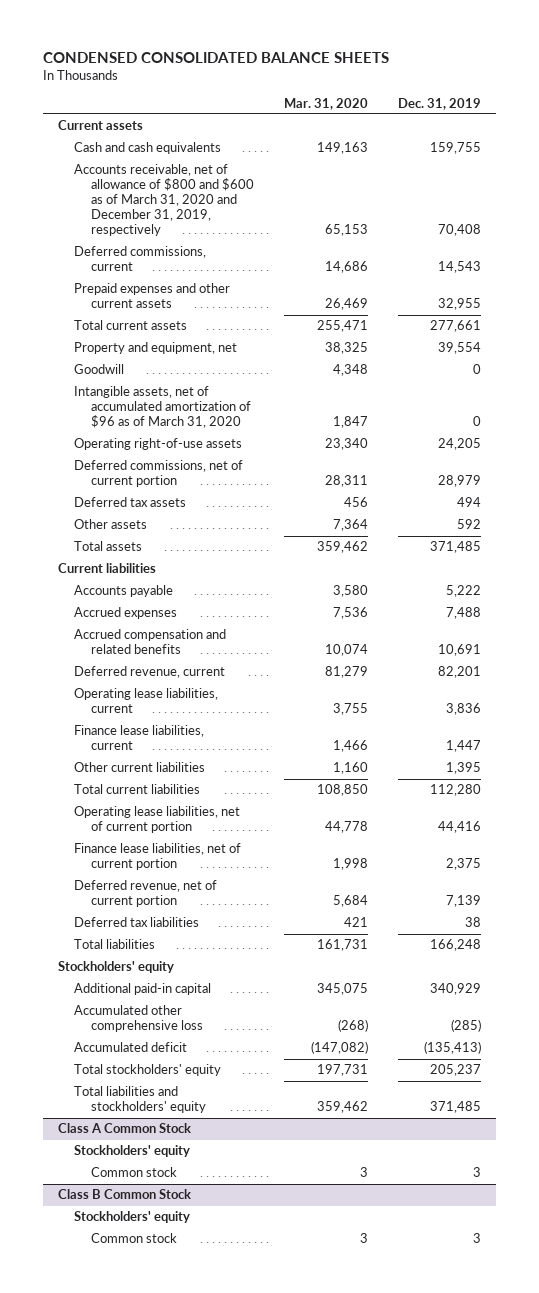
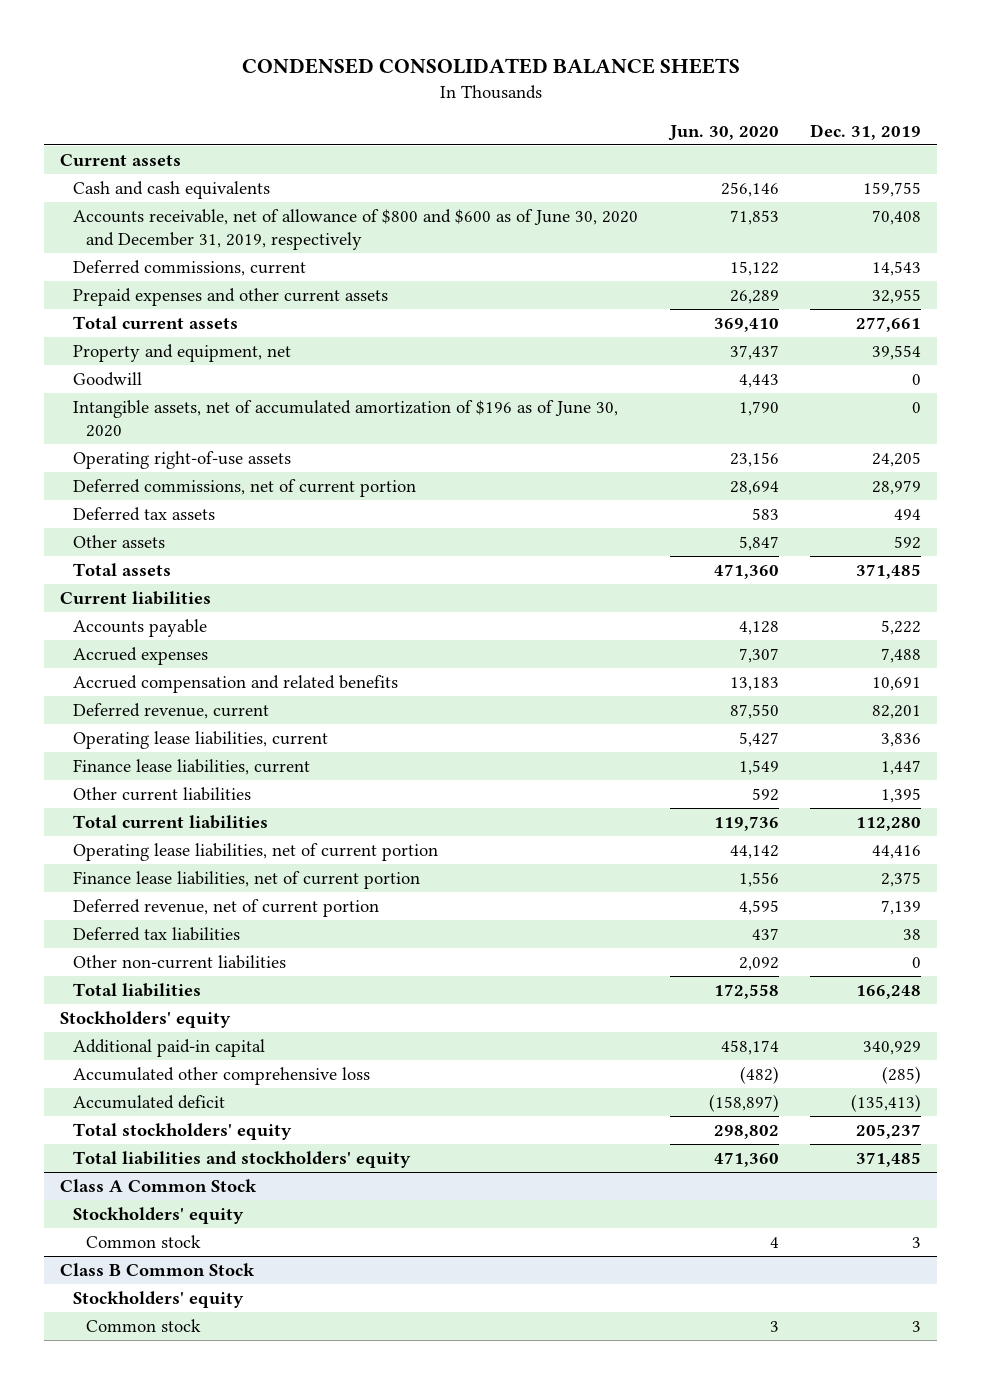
[283,97,368,110] Mar. 31, 2020 -> none
none -> [667,124,779,141] Jun. 30, 2020
[74,164,254,237] Accounts receivable, net of allowance of $800 and $600 as of March 31, 2020 and December 31, 2019, respectively -> [73,209,639,250] Accounts receivable, net of allowance of $800 and $600 as of June 30, 2020 and December 31, 2019, respectively
[74,386,251,429] Intangible assets, net of accumulated amortization of $96 as of March 31, 2020 -> [73,400,619,437] Intangible assets, net of accumulated amortization of $196 as of June 30, 2020
none -> [73,955,287,970] Other non-current liabilities

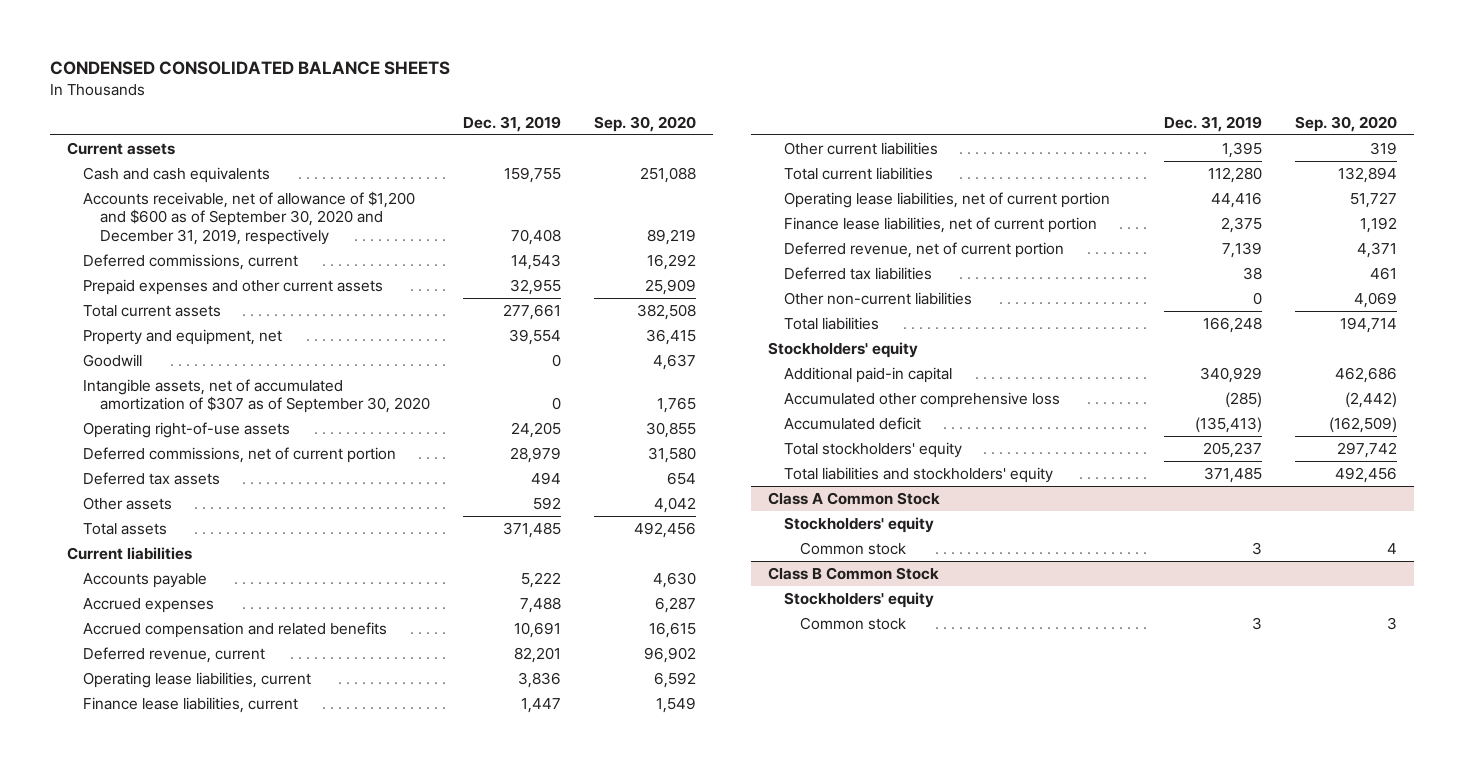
[667,124,779,141] Jun. 30, 2020 -> none
none -> [594,115,697,132] Sep. 30, 2020
[73,209,639,250] Accounts receivable, net of allowance of $800 and $600 as of June 30, 2020 and December 31, 2019, respectively -> [83,190,416,245] Accounts receivable, net of allowance of $1,200 and $600 as of September 30, 2020 and December 31, 2019, respectively
[73,400,619,437] Intangible assets, net of accumulated amortization of $196 as of June 30, 2020 -> [83,378,430,414] Intangible assets, net of accumulated amortization of $307 as of September 30, 2020

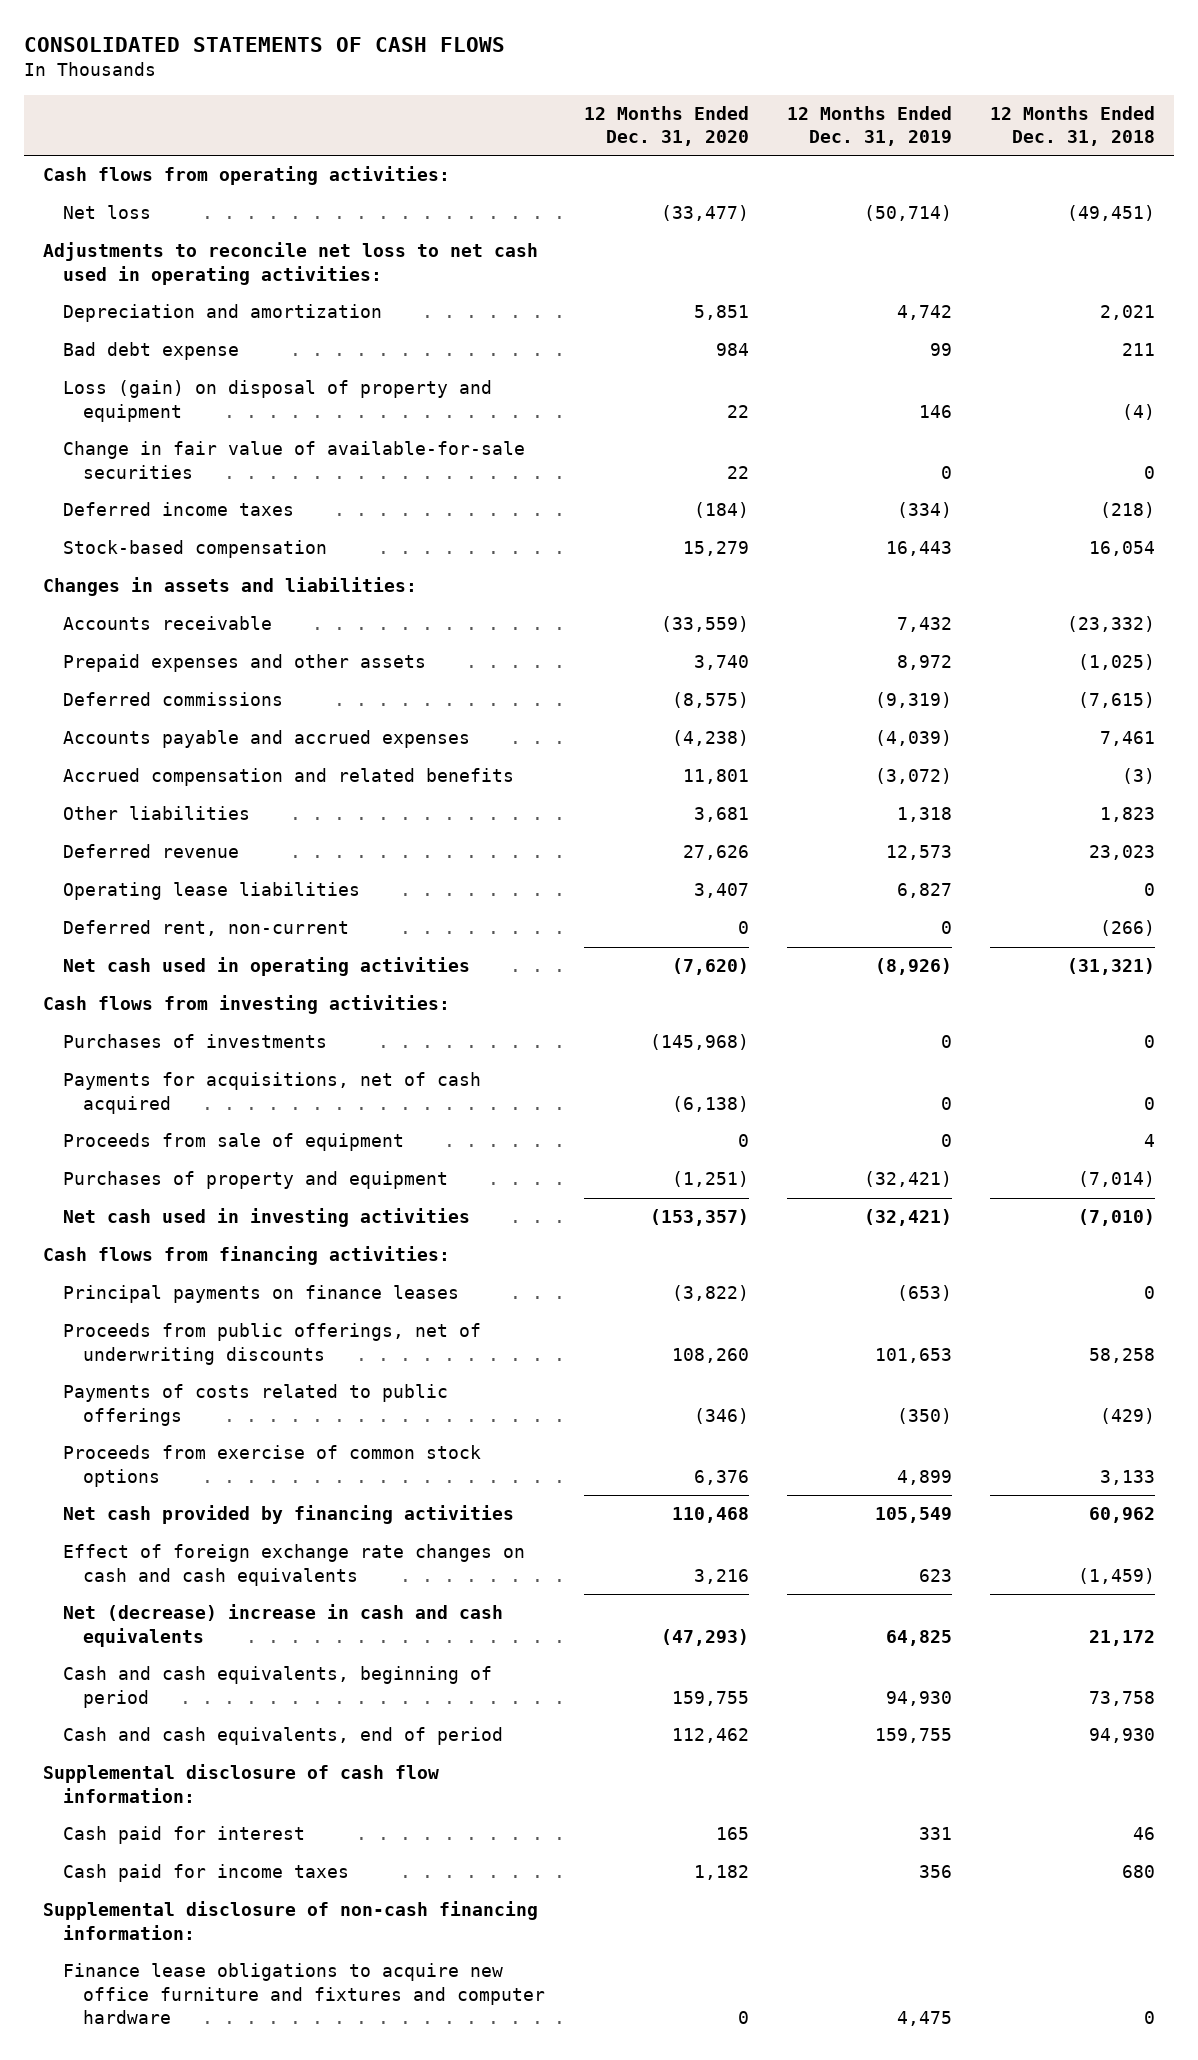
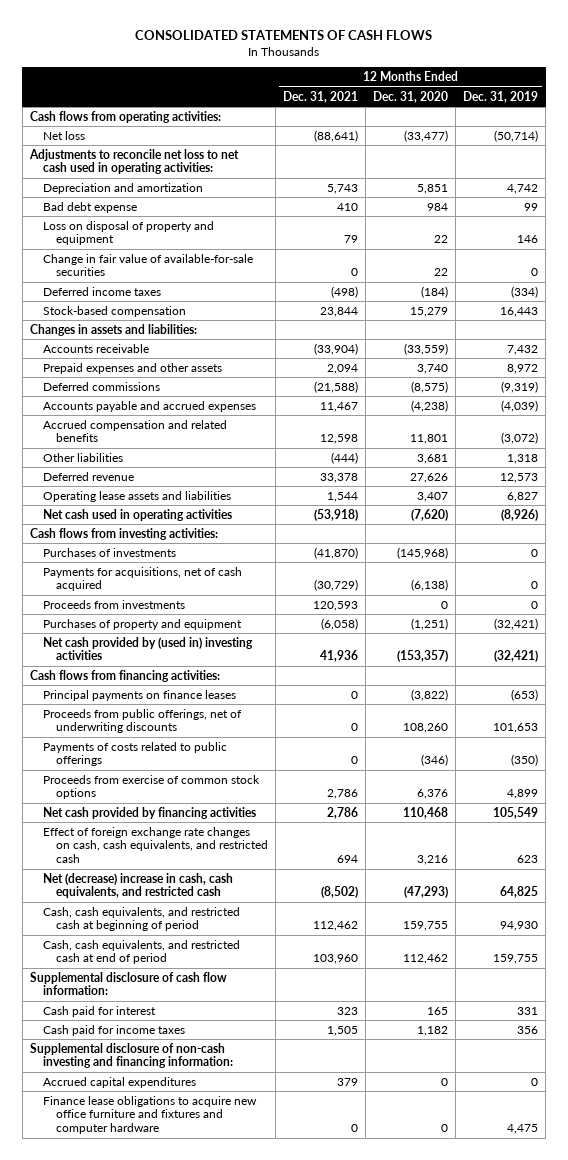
[989,105,1155,147] 12 Months Ended Dec. 31, 2018 -> none
none -> [282,90,358,103] Dec. 31, 2021
[63,380,493,422] Loss (gain) on disposal of property and equipment -> [42,220,214,246] Loss on disposal of property and equipment
[63,920,350,937] Deferred rent, non-current -> none
[63,882,361,901] Operating lease liabilities -> [42,490,231,502] Operating lease assets and liabilities
[63,1133,405,1152] Proceeds from sale of equipment -> none
none -> [42,599,185,609] Proceeds from investments
[63,1208,471,1228] Net cash used in investing activities -> [42,636,253,661] Net cash provided by (used in) investing activities
[63,1544,526,1586] Effect of foreign exchange rate changes on cash and cash equivalents -> [42,826,268,863] Effect of foreign exchange rate changes on cash, cash equivalents, and restricted cash
[63,1604,504,1647] Net (decrease) increase in cash and cash equivalents -> [42,872,233,899] Net (decrease) increase in cash, cash equivalents, and restricted cash
[63,1666,493,1708] Cash and cash equivalents, beginning of period -> [42,906,240,932] Cash, cash equivalents, and restricted cash at beginning of period
[63,1727,504,1746] Cash and cash equivalents, end of period -> [42,939,240,965] Cash, cash equivalents, and restricted cash at end of period
[43,1901,539,1940] Supplemental disclosure of non-cash financing information: -> [29,1042,233,1069] Supplemental disclosure of non-cash investing and financing information:
none -> [42,1076,196,1088] Accrued capital expenditures

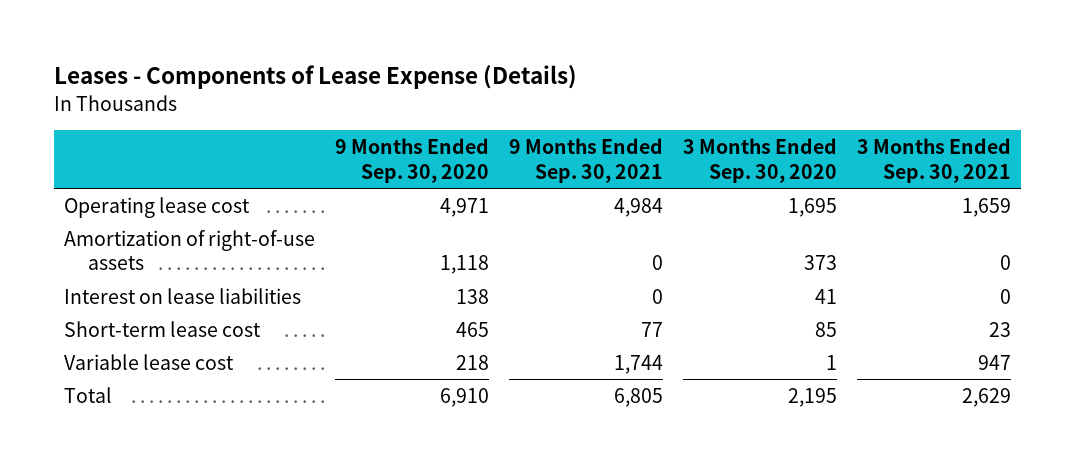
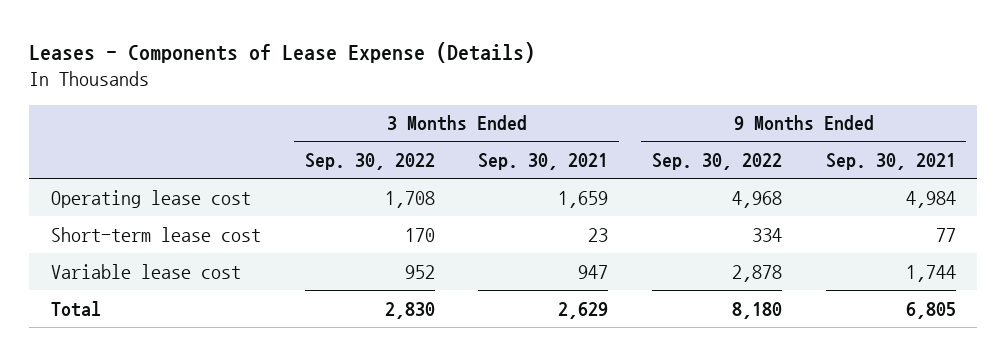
[334,138,489,183] 9 Months Ended Sep. 30, 2020 -> none
[682,138,837,183] 3 Months Ended Sep. 30, 2020 -> none
none -> [304,152,435,170] Sep. 30, 2022
none -> [651,152,782,170] Sep. 30, 2022
[63,229,315,271] Amortization of right-of-use assets -> none
[63,287,301,304] Interest on lease liabilities -> none

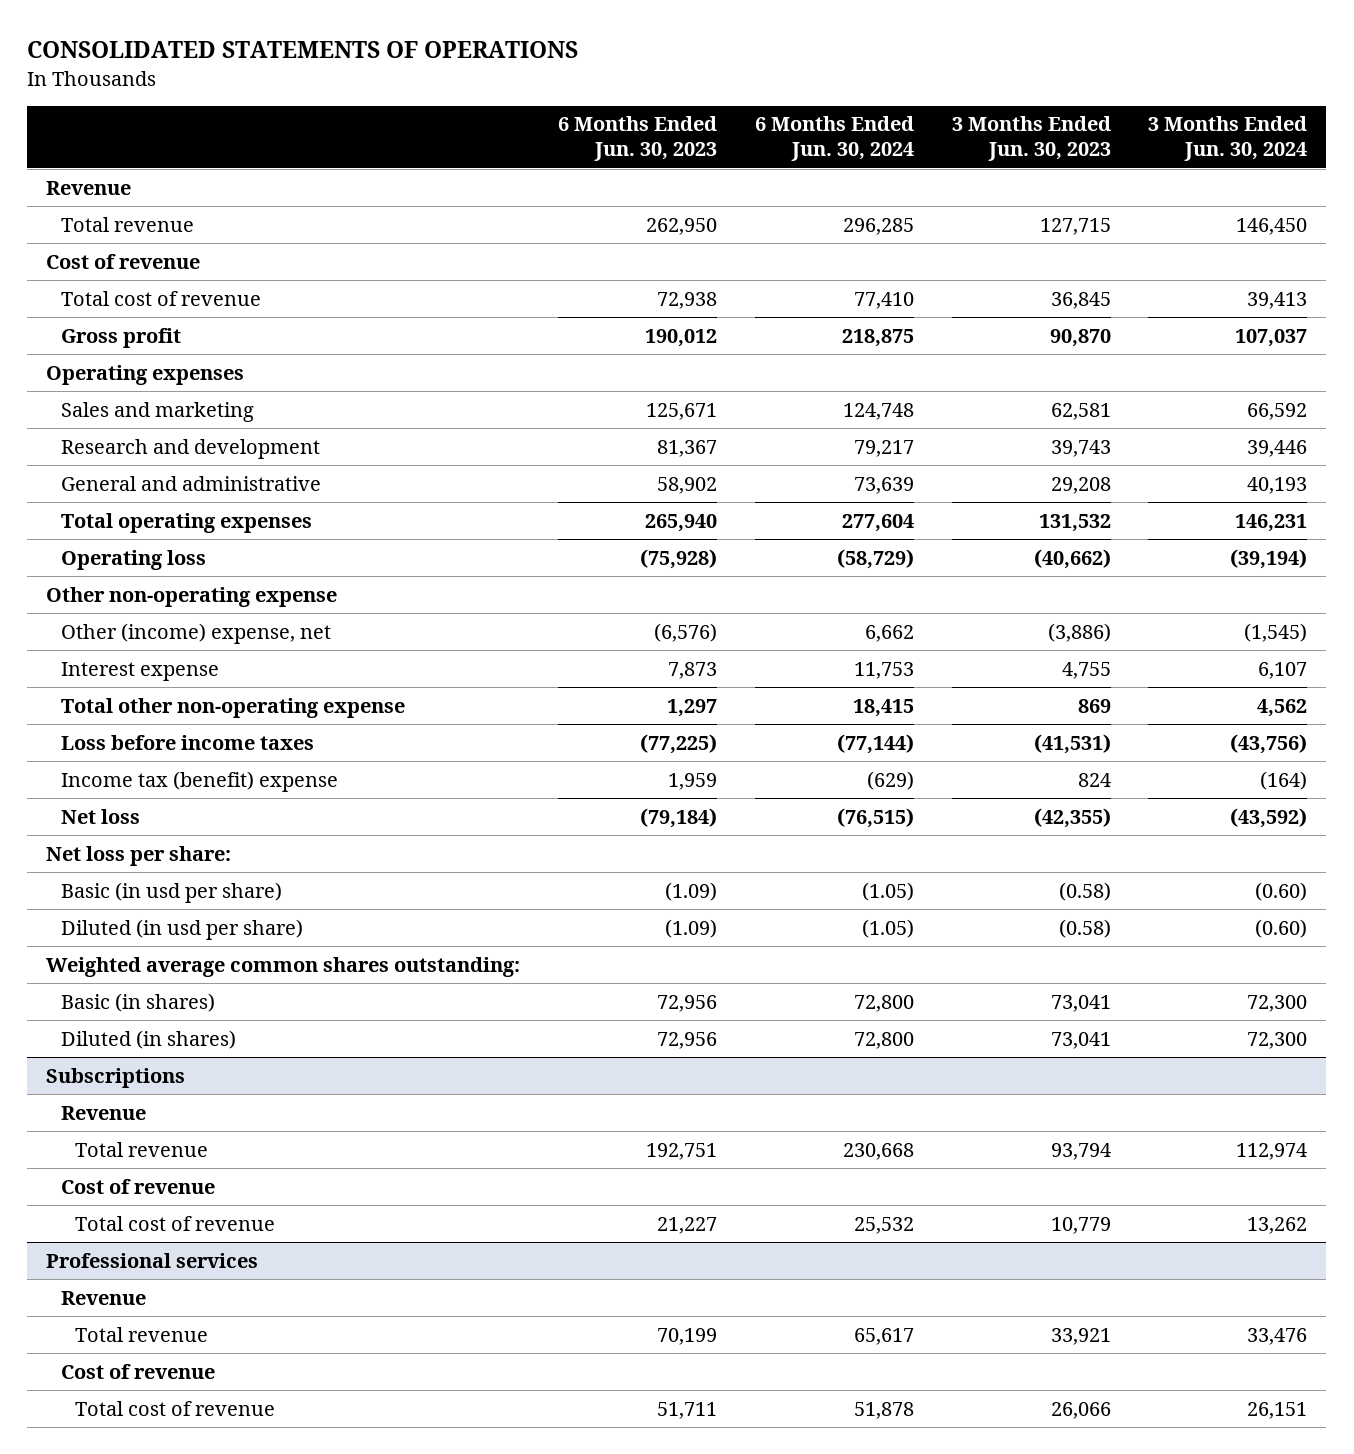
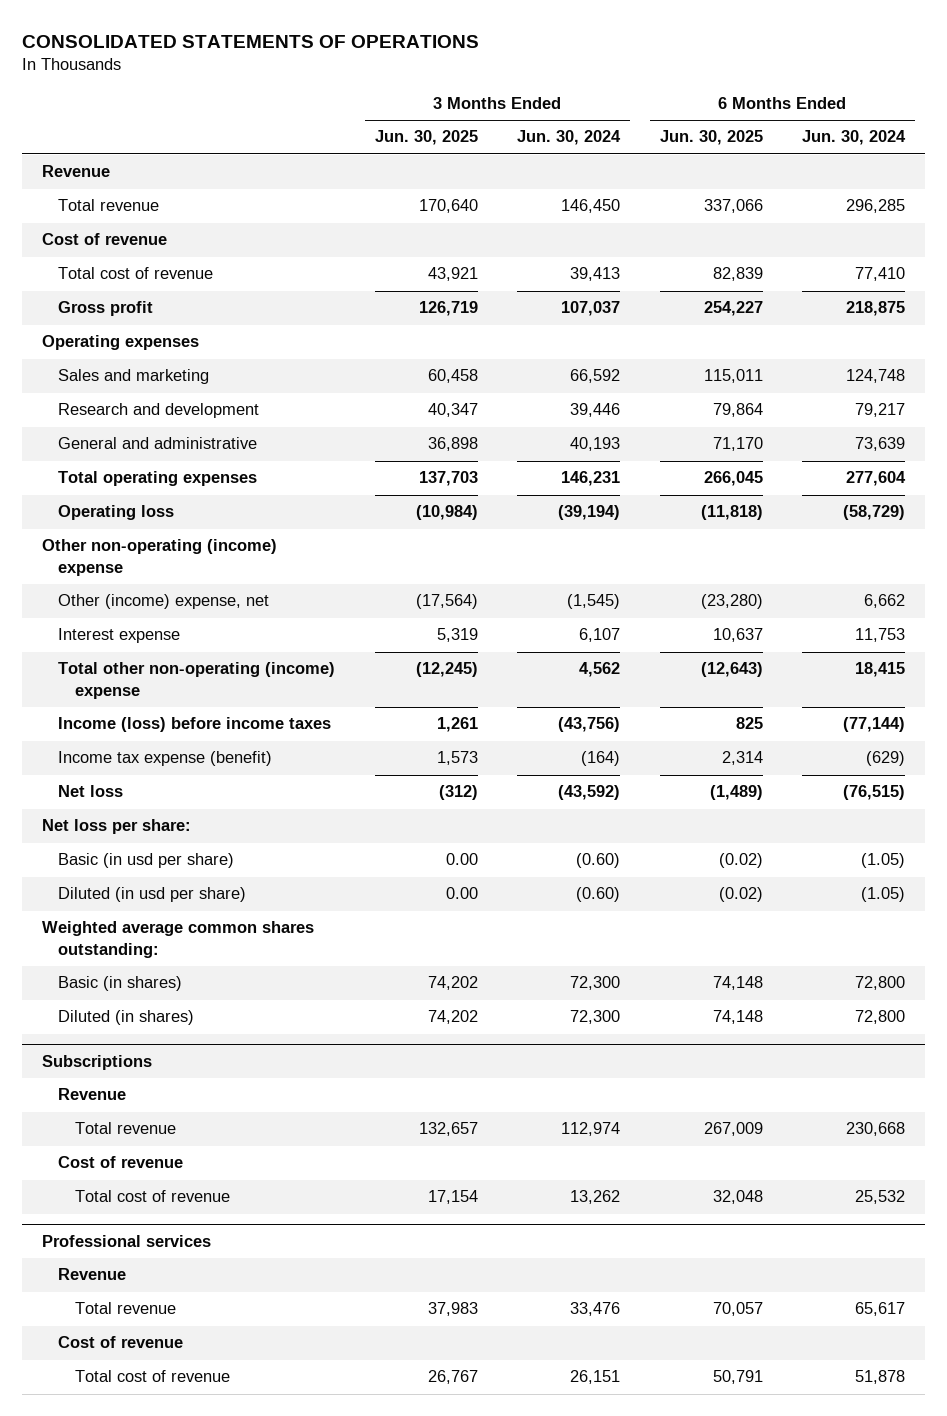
[558,116,718,162] 6 Months Ended Jun. 30, 2023 -> none
[951,116,1111,162] 3 Months Ended Jun. 30, 2023 -> none
none -> [374,130,478,146] Jun. 30, 2025
none -> [659,130,763,146] Jun. 30, 2025
[46,586,338,607] Other non-operating expense -> [41,539,277,576] Other non-operating (income) expense
[60,697,405,718] Total other non-operating expense -> [58,662,336,699] Total other non-operating (income) expense
[60,734,314,750] Loss before income taxes -> [58,717,332,733] Income (loss) before income taxes
[60,770,338,792] Income tax (benefit) expense -> [58,751,273,767] Income tax expense (benefit)

